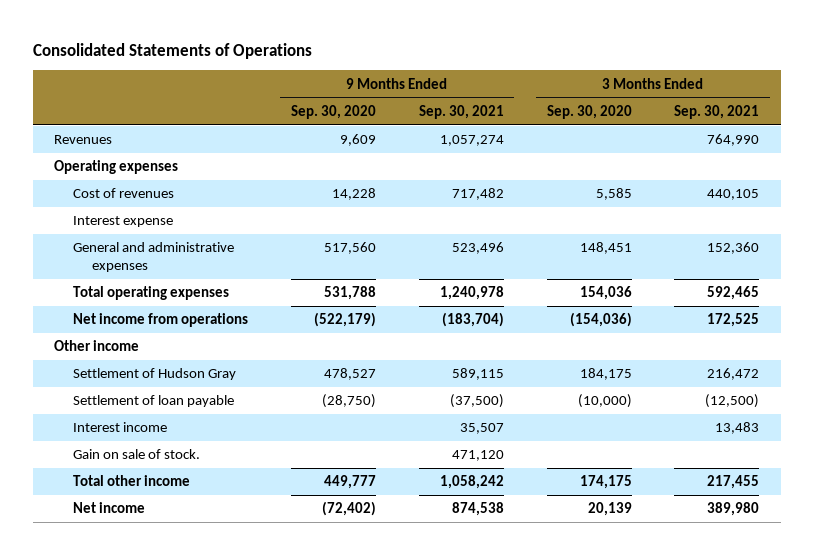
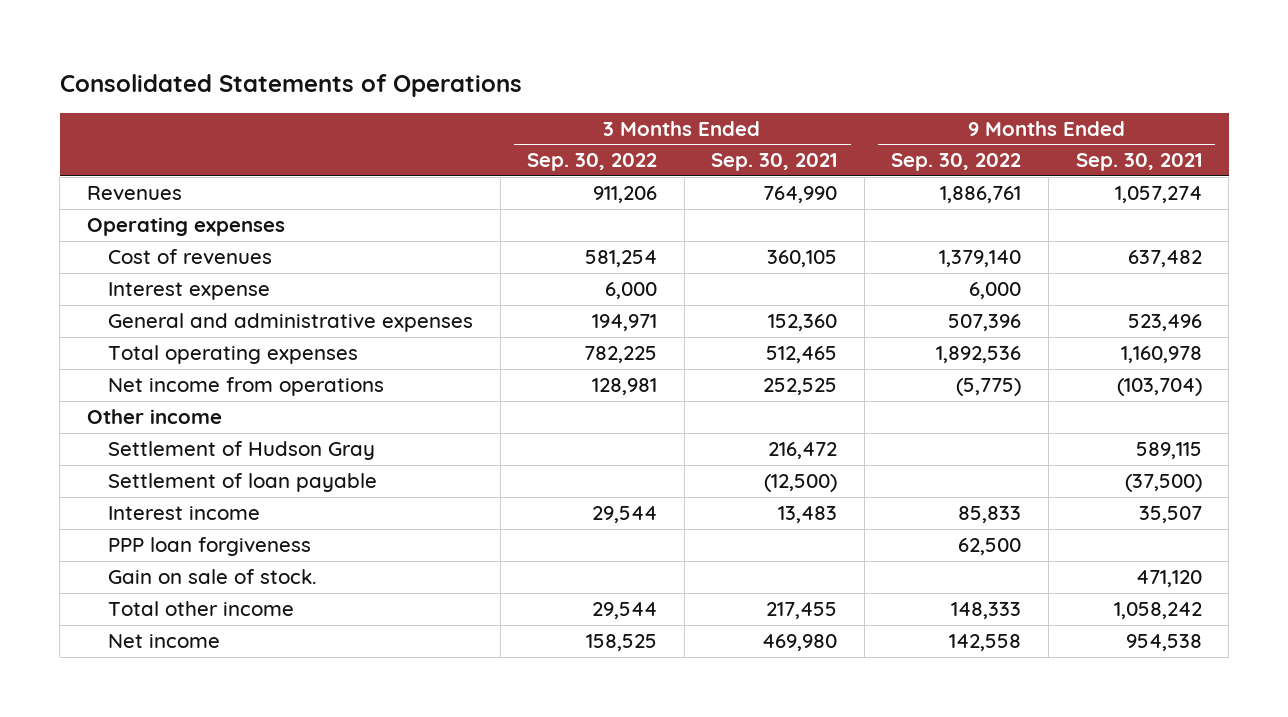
[290,105,376,120] Sep. 30, 2020 -> none
[546,105,632,120] Sep. 30, 2020 -> none
none -> [527,153,658,172] Sep. 30, 2022
none -> [891,153,1022,172] Sep. 30, 2022
[451,188,504,201] 717,482 -> [1127,250,1202,268] 637,482
[707,189,760,201] 440,105 -> [767,250,838,268] 360,105
[439,286,504,301] 1,240,978 -> [1120,346,1202,364] 1,160,978
[707,286,760,301] 592,465 -> [766,346,838,364] 512,465
[441,312,504,328] (183,704) -> [1116,378,1202,397] (103,704)
[707,313,760,328] 172,525 -> [763,378,838,396] 252,525
none -> [107,537,311,557] PPP loan forgiveness
[451,502,504,517] 874,538 -> [1125,634,1202,652] 954,538
[707,502,760,517] 389,980 -> [762,634,838,652] 469,980

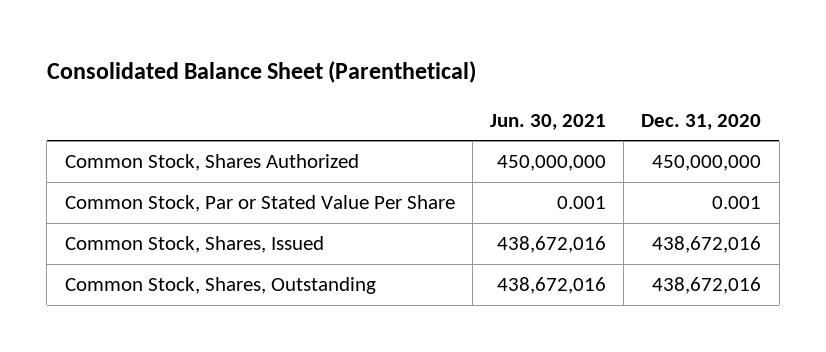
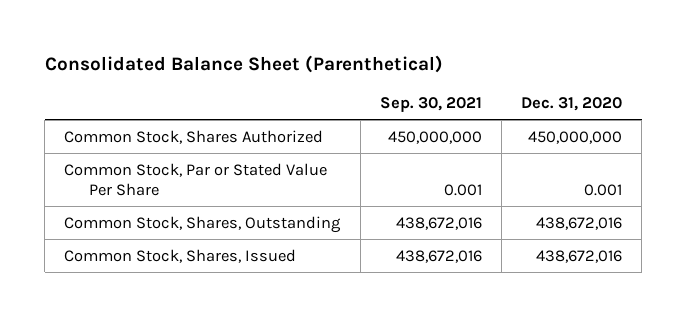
[489,113,606,130] Jun. 30, 2021 -> none
none -> [379,97,482,113] Sep. 30, 2021
[64,235,324,253] Common Stock, Shares, Issued -> [64,248,297,263] Common Stock, Shares, Issued

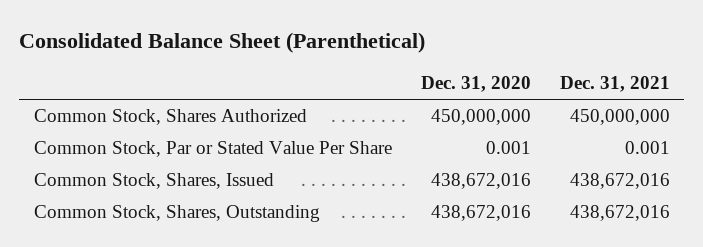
[379,97,482,113] Sep. 30, 2021 -> none
none -> [559,76,670,93] Dec. 31, 2021
[64,215,342,233] Common Stock, Shares, Outstanding -> [33,205,320,223] Common Stock, Shares, Outstanding

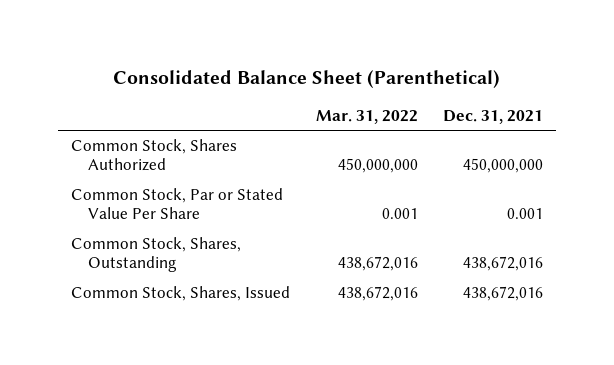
[420,76,531,93] Dec. 31, 2020 -> none
none -> [315,109,418,124] Mar. 31, 2022
[33,173,274,190] Common Stock, Shares, Issued -> [70,286,290,302] Common Stock, Shares, Issued

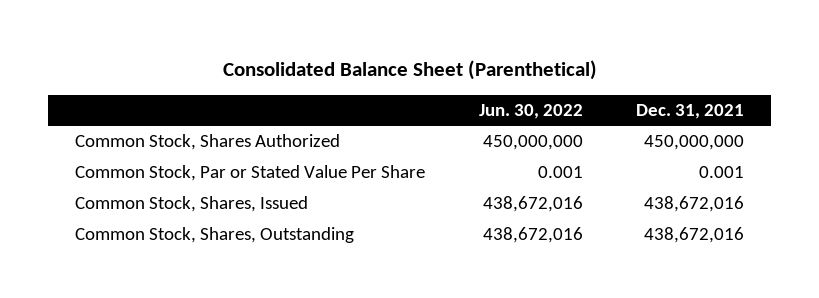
[315,109,418,124] Mar. 31, 2022 -> none
none -> [478,103,583,119] Jun. 30, 2022
[70,237,241,273] Common Stock, Shares, Outstanding -> [74,227,354,244] Common Stock, Shares, Outstanding

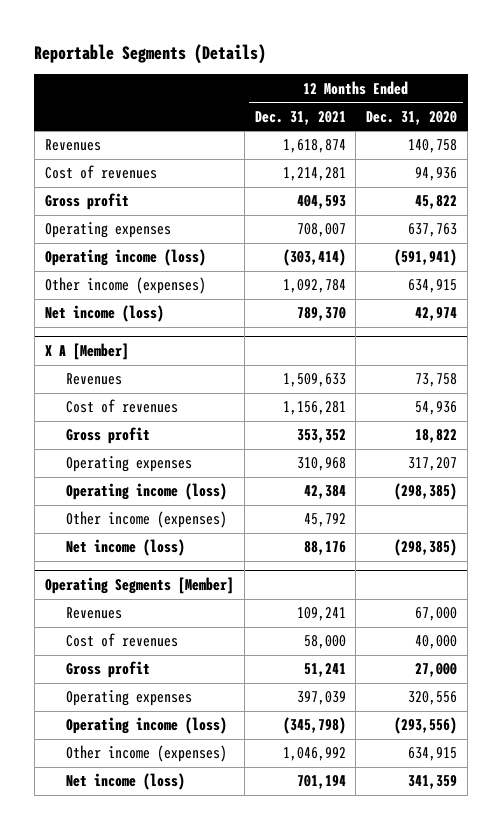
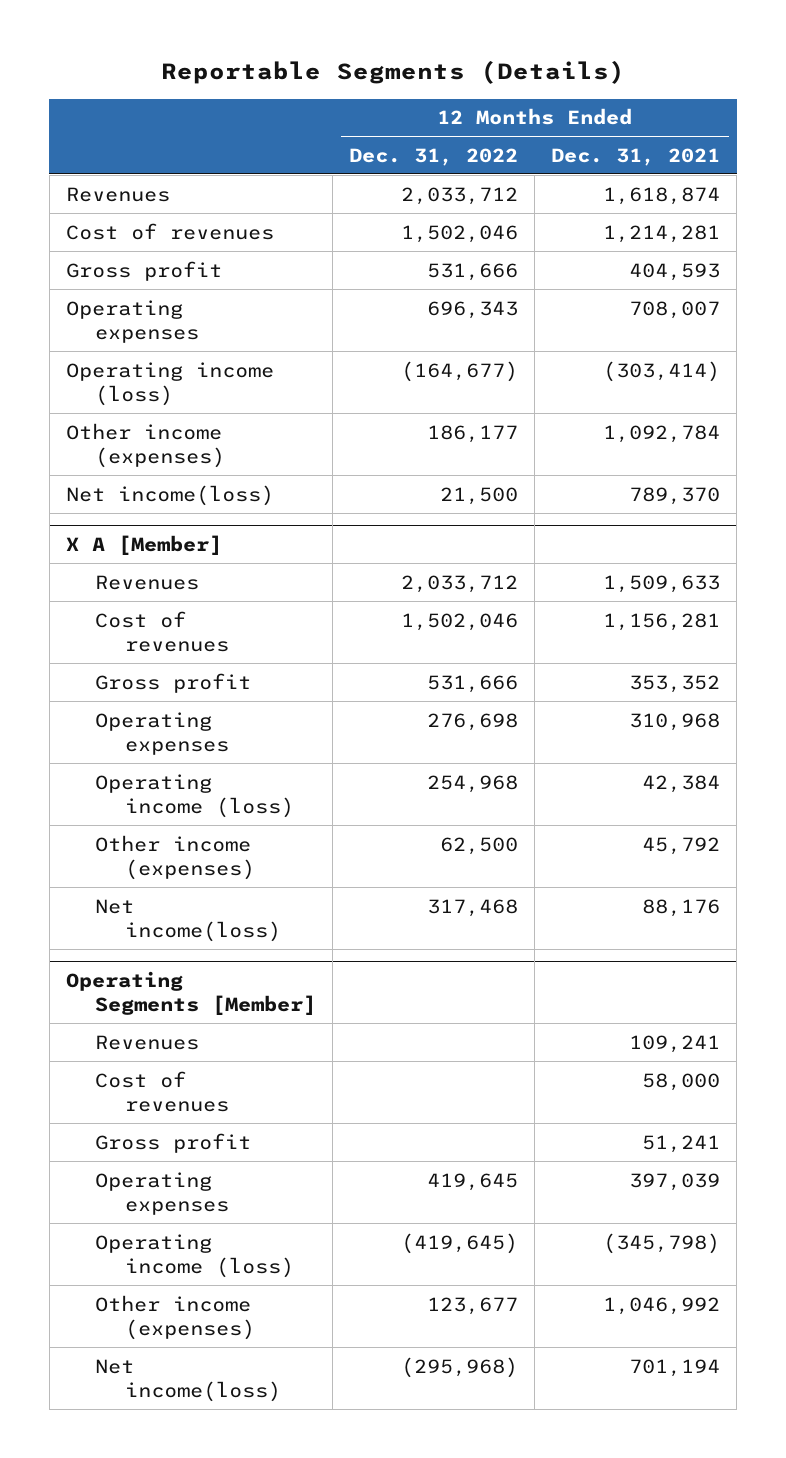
[366,110,458,125] Dec. 31, 2020 -> none
none -> [349,147,519,166] Dec. 31, 2022
[44,305,164,323] Net income (loss) -> [65,484,274,506] Net income(loss)
[65,539,185,557] Net income (loss) -> [95,898,281,943] Net income(loss)
[65,773,185,791] Net income (loss) -> [95,1358,281,1403] Net income(loss)

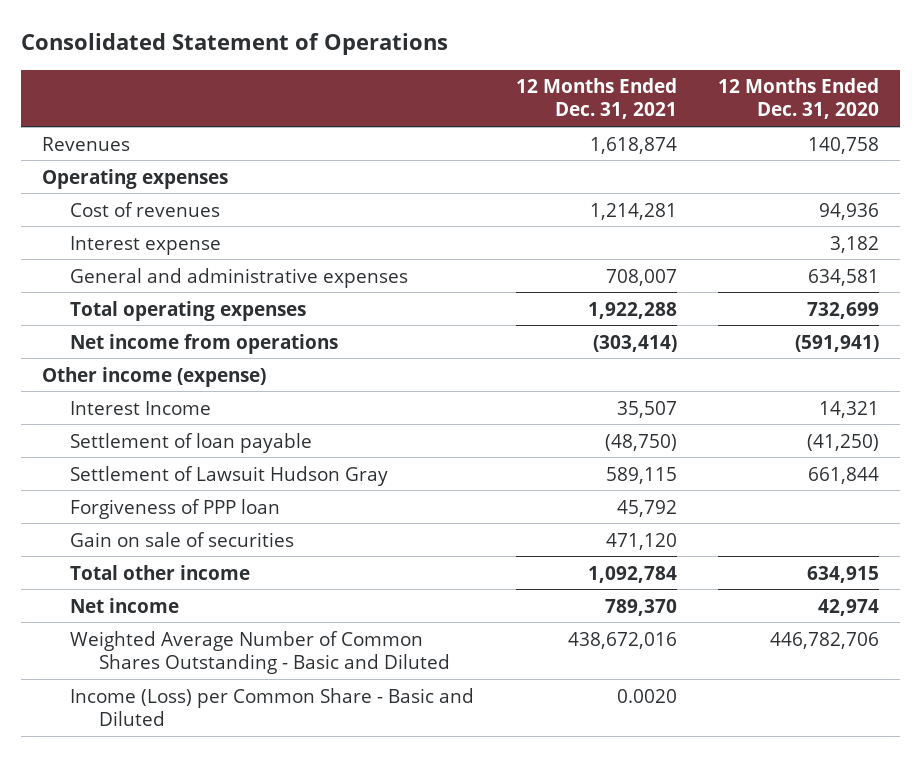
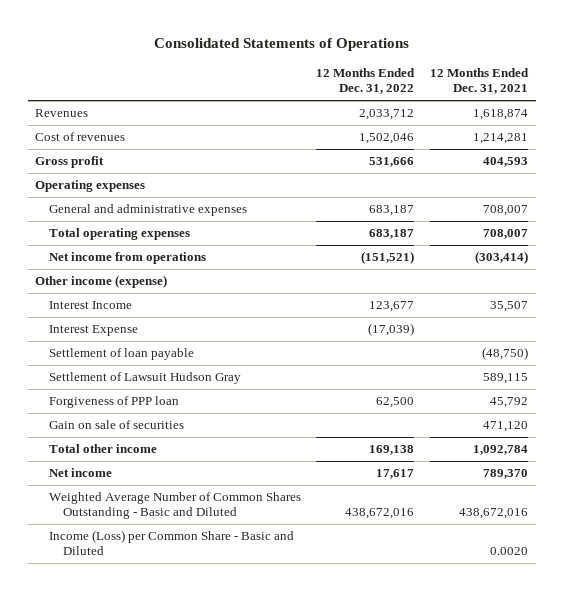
[20,33,448,56] Consolidated Statement of Operations -> [153,37,409,51] Consolidated Statements of Operations
[717,78,879,120] 12 Months Ended Dec. 31, 2020 -> none
none -> [316,68,416,95] 12 Months Ended Dec. 31, 2022
[70,235,222,255] Interest expense -> none
none -> [35,156,105,169] Gross profit
[41,168,228,189] Operating expenses -> [35,180,146,193] Operating expenses
[587,301,677,319] 1,922,288 -> [482,229,528,240] 708,007
none -> [48,325,138,337] Interest Expense

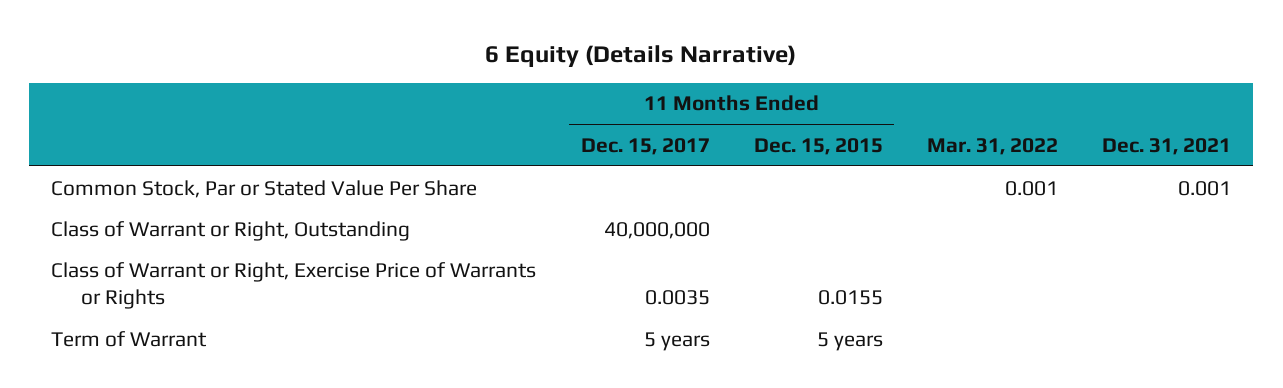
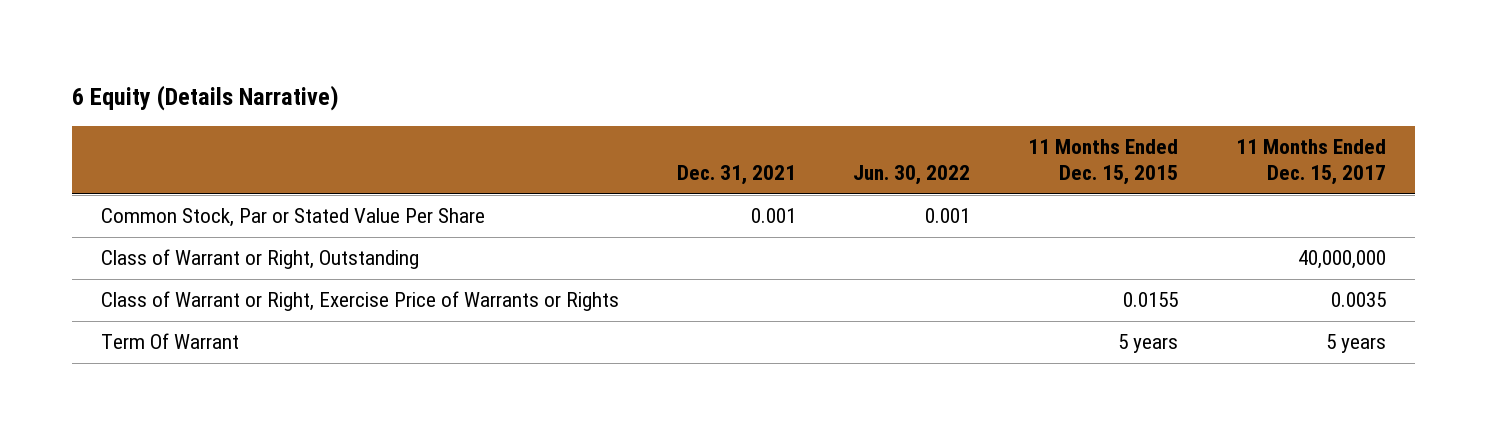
[927,137,1059,155] Mar. 31, 2022 -> none
none -> [853,165,971,186] Jun. 30, 2022
[51,330,208,347] Term of Warrant -> [101,333,240,350] Term Of Warrant

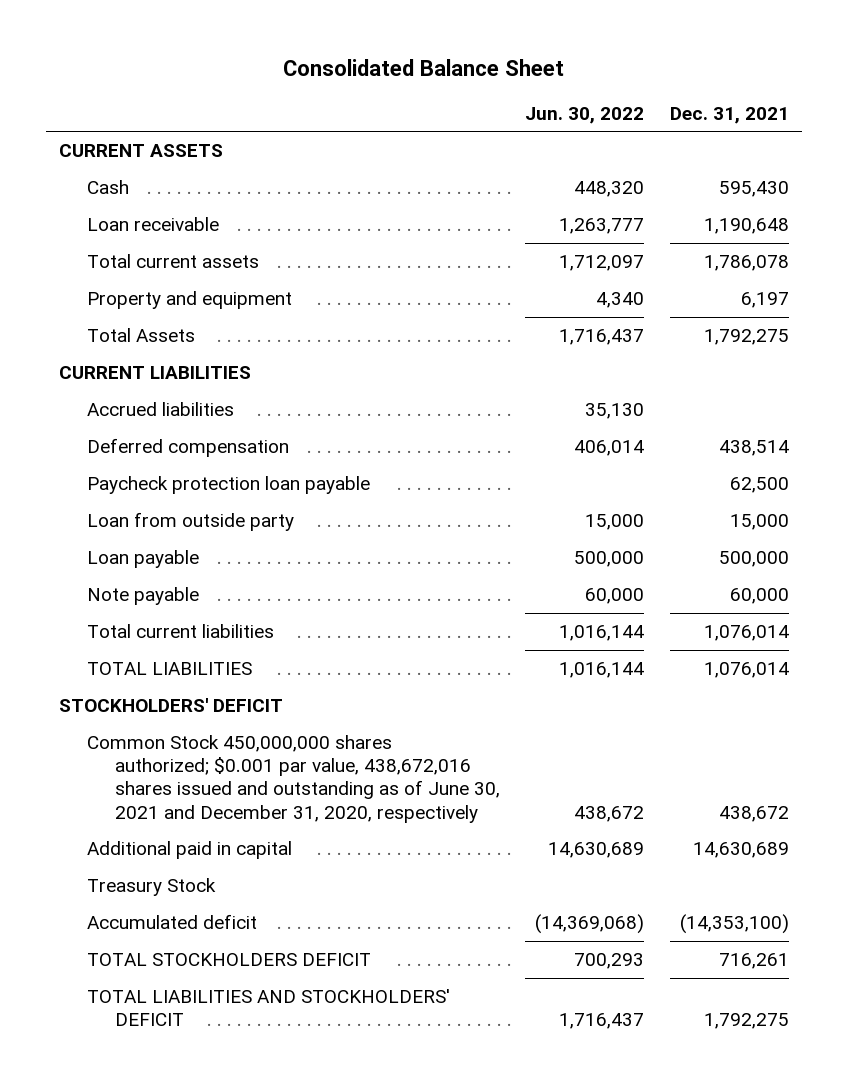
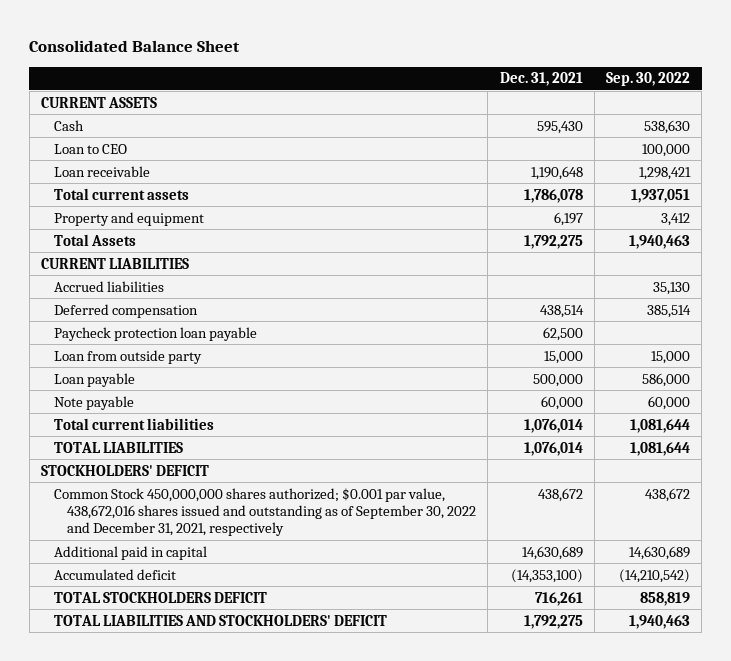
[525,106,645,124] Jun. 30, 2022 -> none
none -> [606,72,691,87] Sep. 30, 2022
none -> [53,143,127,154] Loan to CEO
[86,734,500,823] Common Stock 450,000,000 shares authorized; $0.001 par value, 438,672,016 shares issued and outstanding as of June 30, 2021 and December 31, 2020, respectively -> [53,487,476,537] Common Stock 450,000,000 shares authorized; $0.001 par value, 438,672,016 shares issued and outstanding as of September 30, 2022 and December 31, 2021, respectively
[86,877,216,896] Treasury Stock -> none

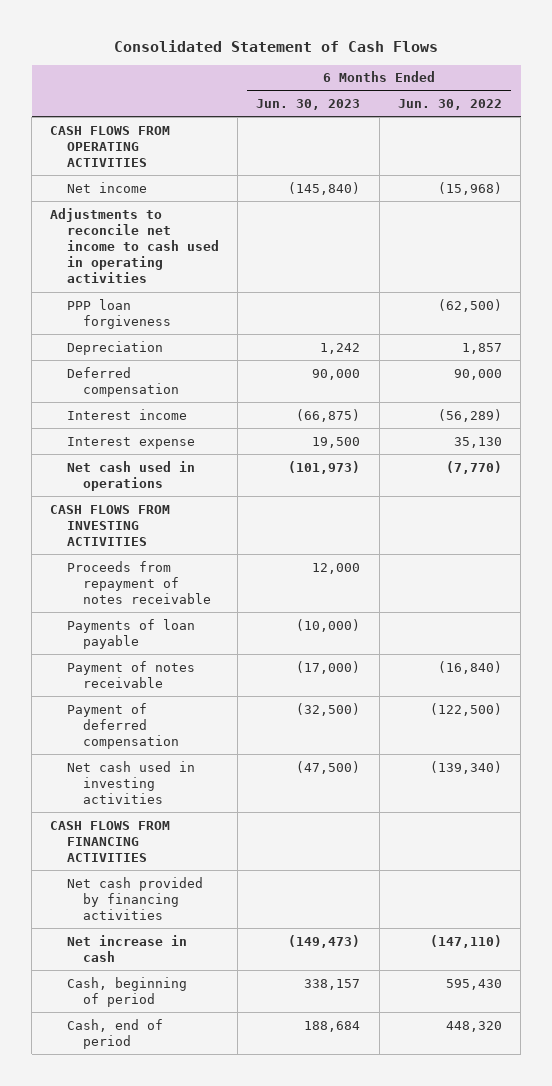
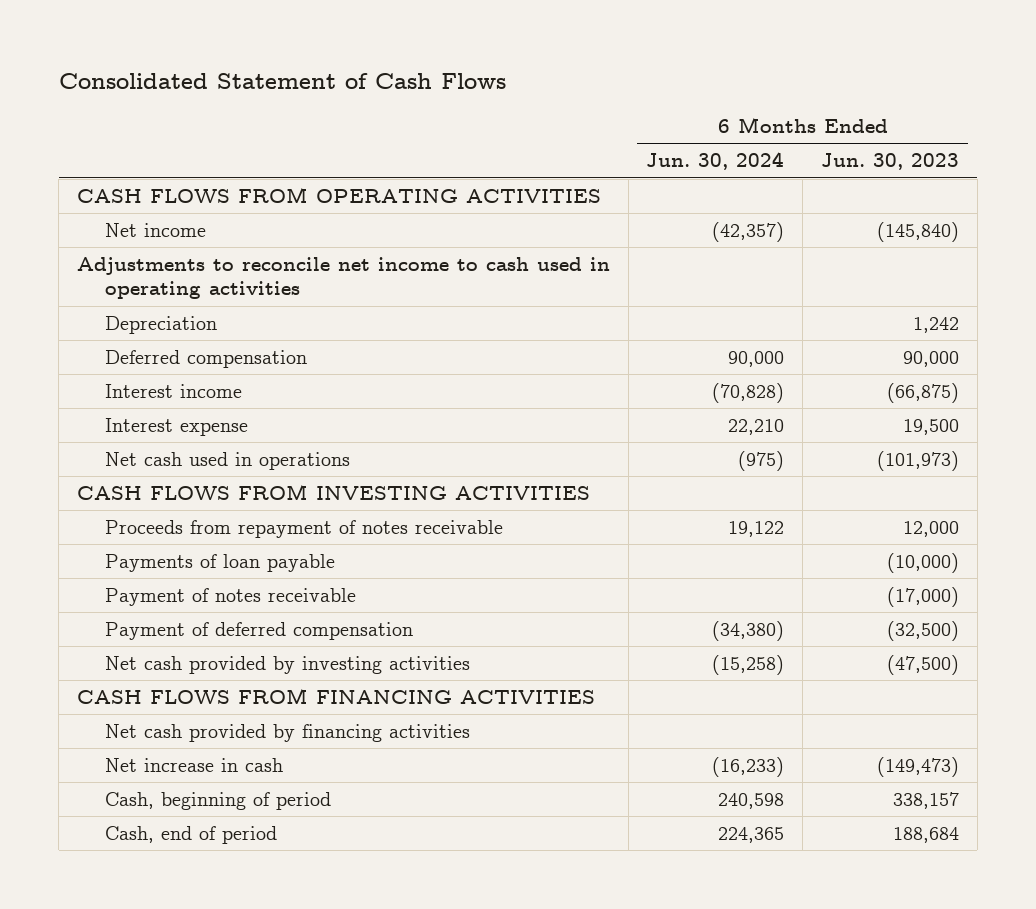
[398,99,503,111] Jun. 30, 2022 -> none
none -> [646,152,785,171] Jun. 30, 2024
[66,298,172,329] PPP loan forgiveness -> none
[66,760,195,805] Net cash used in investing activities -> [105,656,471,675] Net cash provided by investing activities

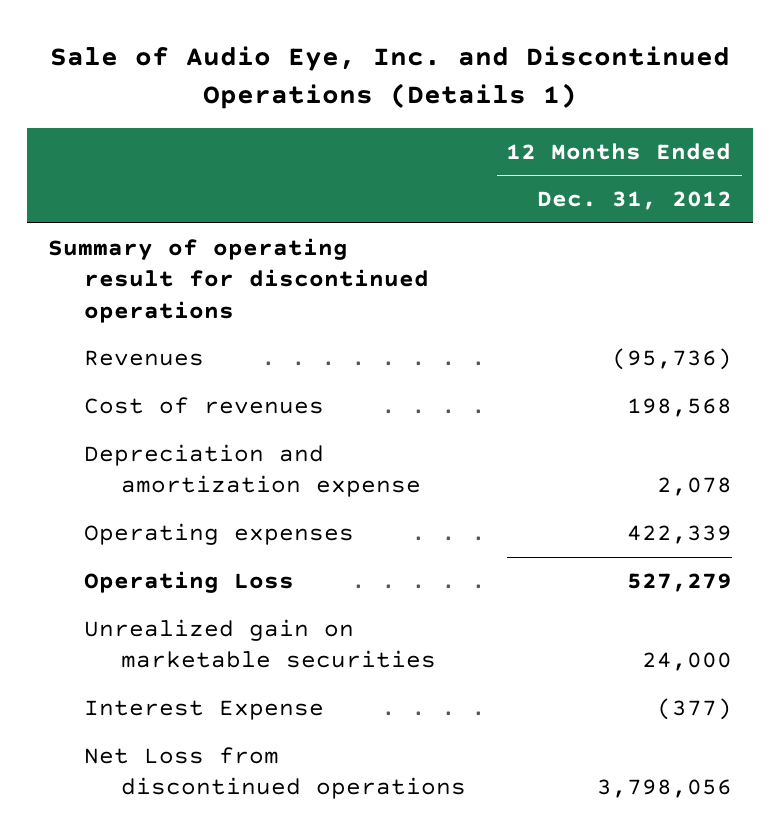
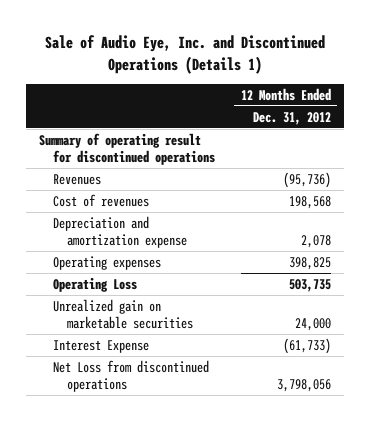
[626,524,732,544] 422,339 -> [288,256,331,270] 398,825
[626,572,732,592] 527,279 -> [288,278,331,292] 503,735
[656,697,732,720] (377) -> [282,337,331,354] (61,733)

